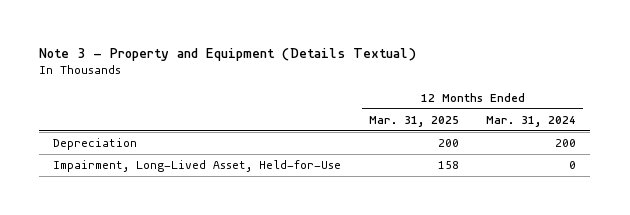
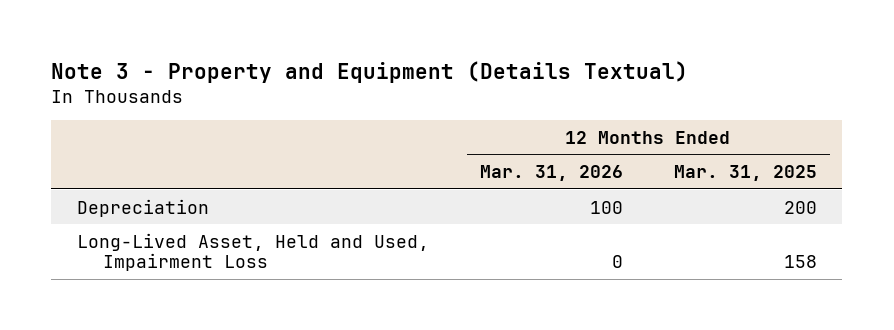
[486,115,577,127] Mar. 31, 2024 -> none
none -> [479,165,623,182] Mar. 31, 2026
[53,160,342,173] Impairment, Long-Lived Asset, Held-for-Use -> [76,232,429,272] Long-Lived Asset, Held and Used, Impairment Loss

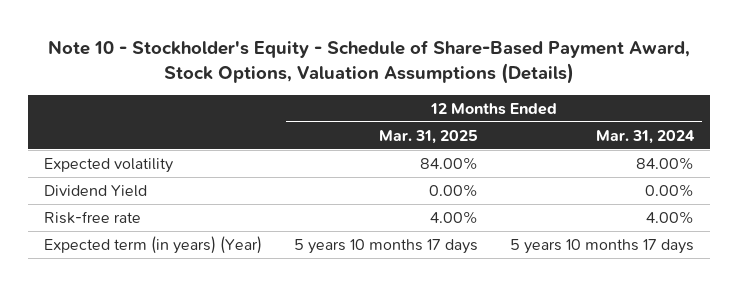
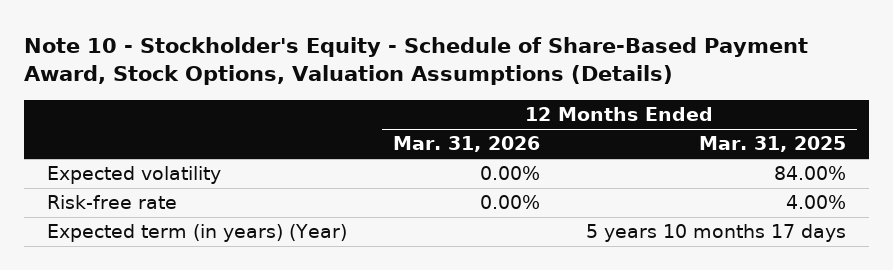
[595,129,695,144] Mar. 31, 2024 -> none
none -> [392,136,540,153] Mar. 31, 2026
[44,185,148,198] Dividend Yield -> none

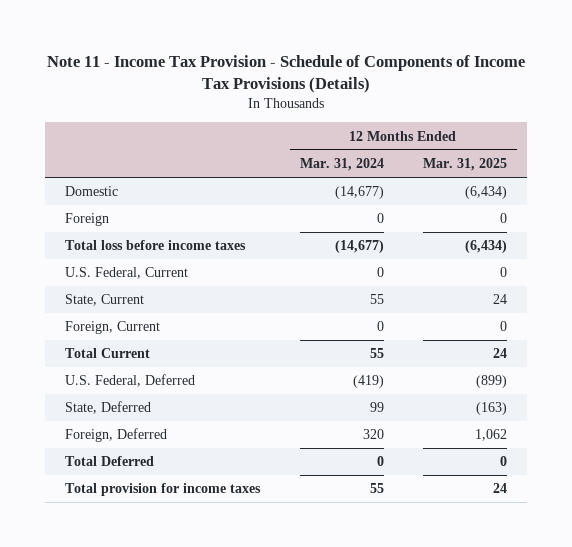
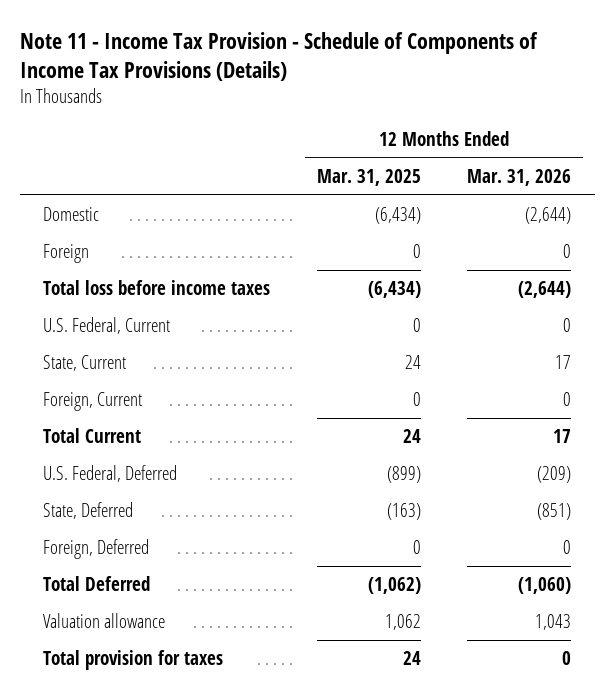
[299,158,384,172] Mar. 31, 2024 -> none
none -> [467,168,572,186] Mar. 31, 2026
[475,429,508,442] 1,062 -> [412,539,421,554] 0
[500,456,508,467] 0 -> [367,576,421,594] (1,062)
none -> [43,612,166,628] Valuation allowance
[64,483,261,497] Total provision for income taxes -> [43,649,224,670] Total provision for taxes

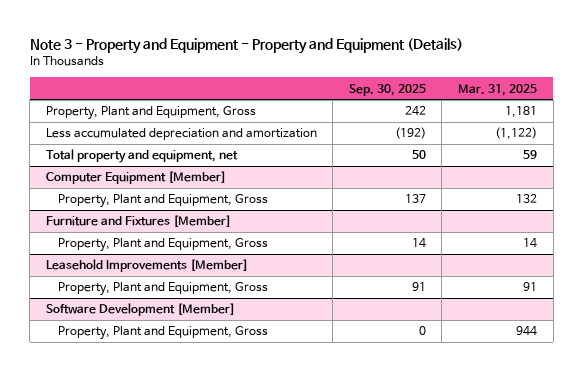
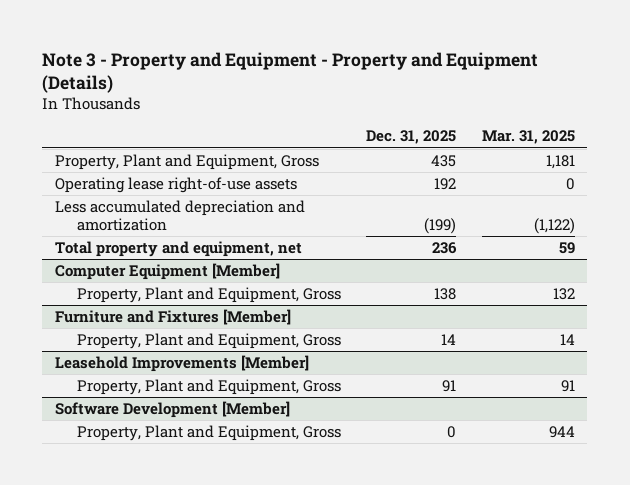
[348,83,426,96] Sep. 30, 2025 -> none
none -> [366,130,457,145] Dec. 31, 2025
none -> [54,177,297,194] Operating lease right-of-use assets

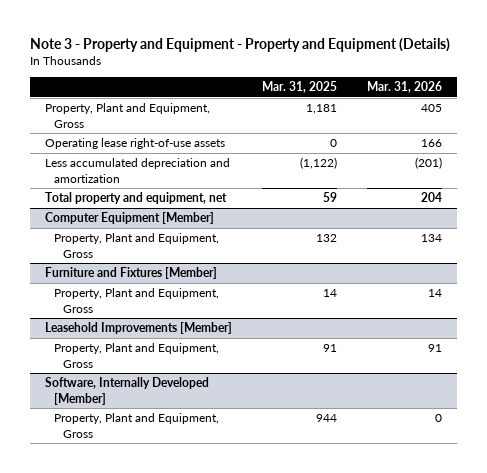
[366,130,457,145] Dec. 31, 2025 -> none
none -> [367,81,443,94] Mar. 31, 2026
[54,401,290,419] Software Development [Member] -> [44,377,209,405] Software, Internally Developed [Member]

